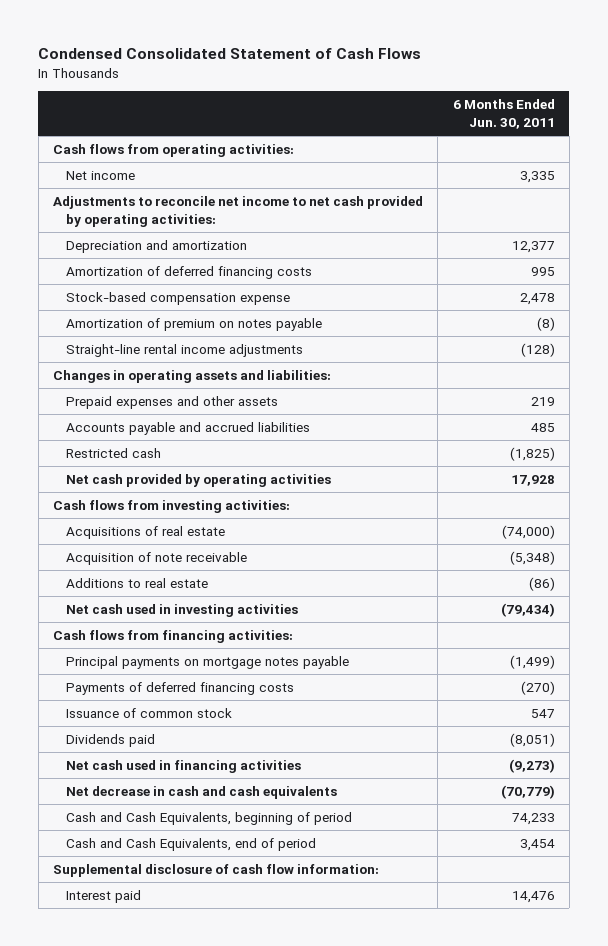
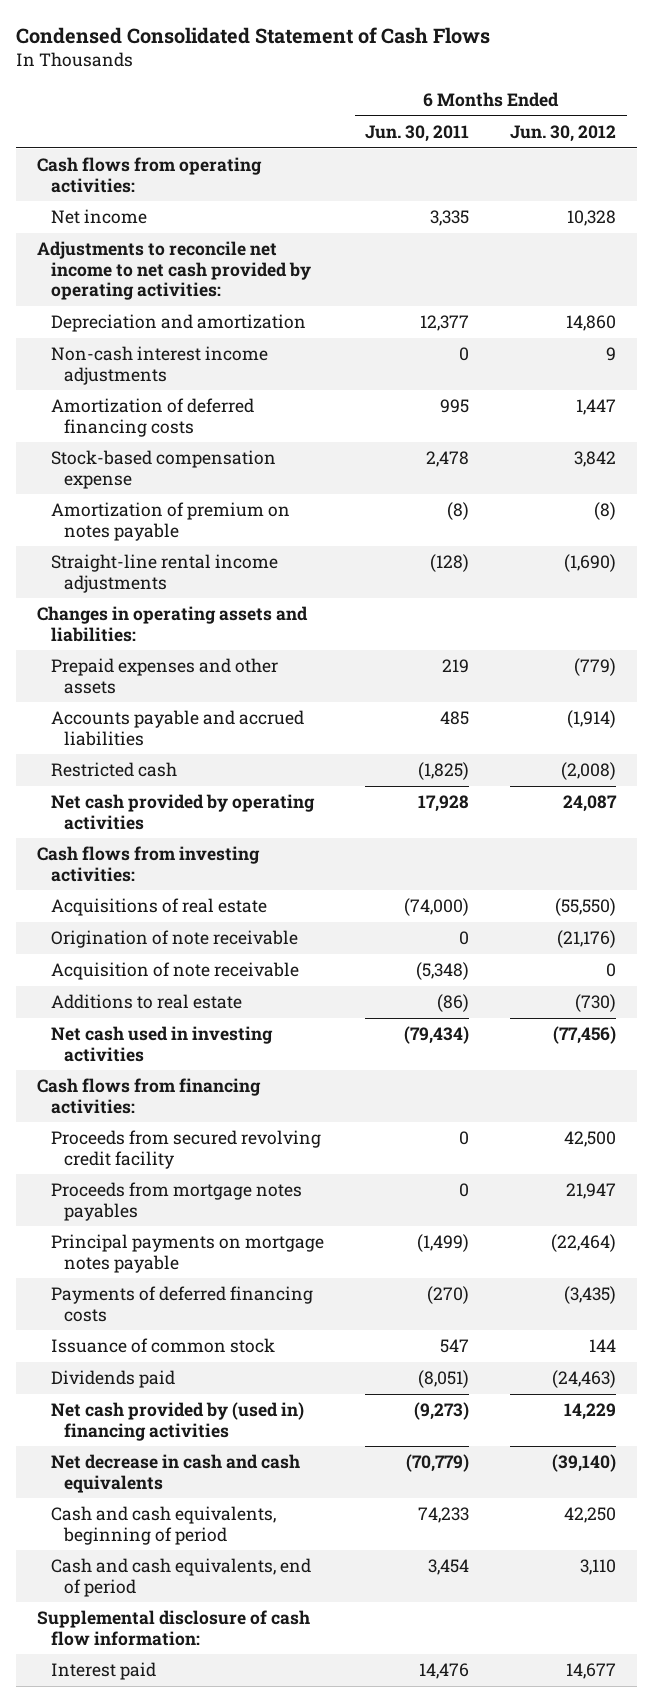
none -> [510,125,617,143] Jun. 30, 2012
none -> [50,346,268,385] Non-cash interest income adjustments
none -> [50,930,298,949] Origination of note receivable
none -> [50,1130,321,1169] Proceeds from secured revolving credit facility
none -> [50,1182,302,1221] Proceeds from mortgage notes payables
[65,759,301,773] Net cash used in financing activities -> [50,1402,304,1441] Net cash provided by (used in) financing activities
[65,811,352,825] Cash and Cash Equivalents, beginning of period -> [50,1506,276,1545] Cash and cash equivalents, beginning of period
[65,837,316,851] Cash and Cash Equivalents, end of period -> [50,1558,311,1597] Cash and cash equivalents, end of period

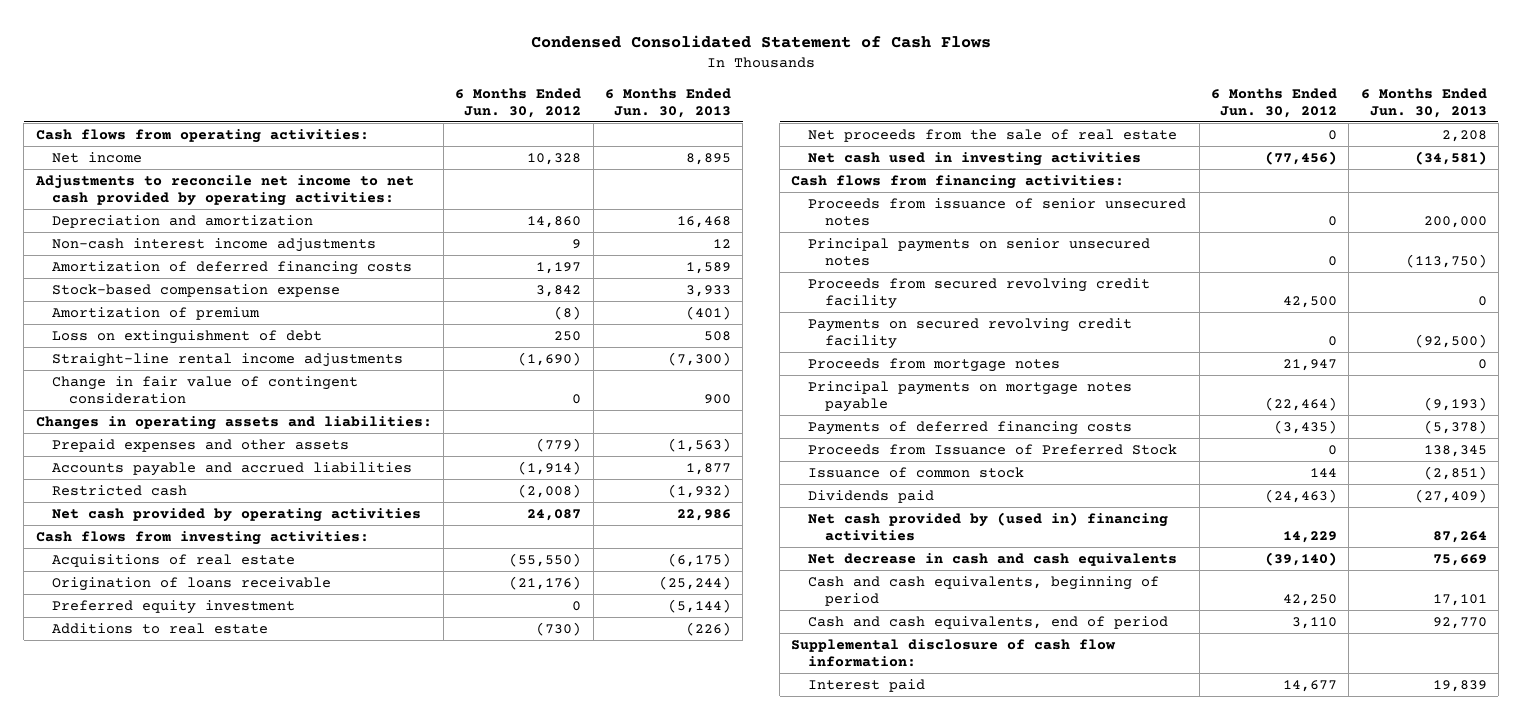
[364,125,469,143] Jun. 30, 2011 -> none
none -> [604,87,731,118] 6 Months Ended Jun. 30, 2013
[576,399,617,416] 1,447 -> [536,261,582,274] 1,197
[50,502,290,541] Amortization of premium on notes payable -> [52,306,261,320] Amortization of premium
none -> [52,329,323,344] Loss on extinguishment of debt
none -> [52,375,359,404] Change in fair value of contingent consideration
[50,962,299,981] Acquisition of note receivable -> none
[50,930,298,949] Origination of note receivable -> [52,576,332,591] Origination of loans receivable
none -> [52,599,296,614] Preferred equity investment
none -> [808,128,1178,142] Net proceeds from the sale of real estate
none -> [808,197,1187,226] Proceeds from issuance of senior unsecured notes
none -> [808,237,1151,266] Principal payments on senior unsecured notes
none -> [808,317,1133,349] Payments on secured revolving credit facility
[50,1182,302,1221] Proceeds from mortgage notes payables -> [808,357,1061,372] Proceeds from mortgage notes
none -> [808,443,1178,455] Proceeds from Issuance of Preferred Stock

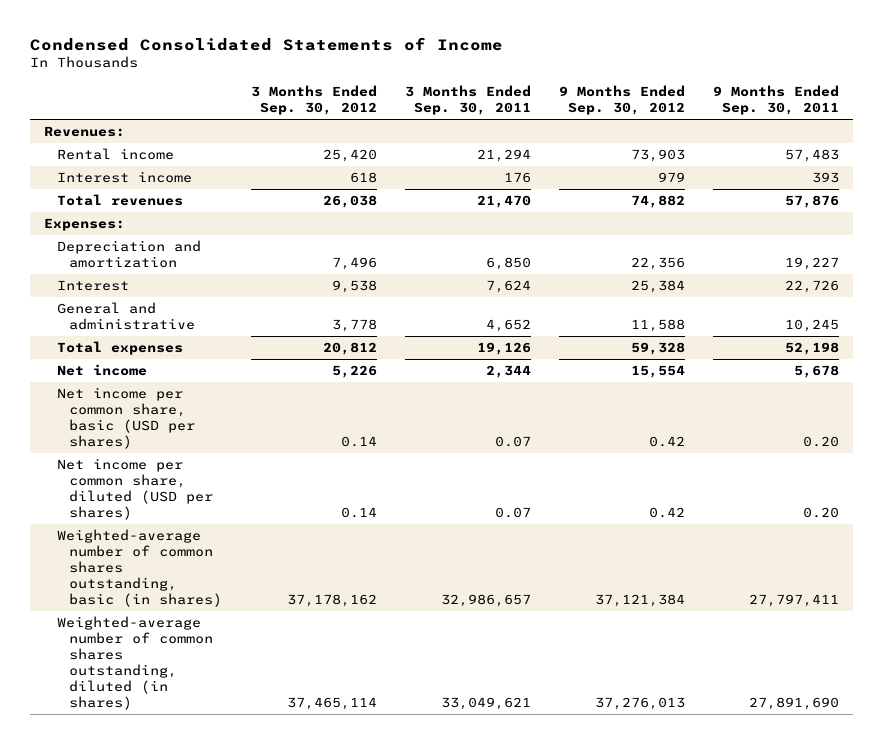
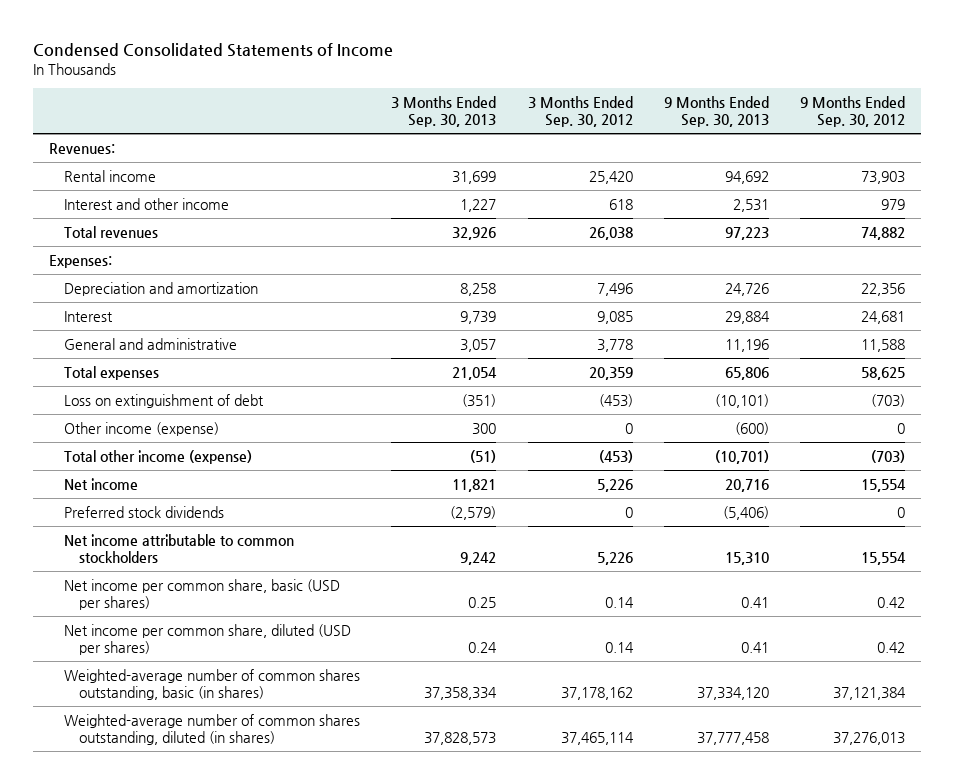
[404,84,531,115] 3 Months Ended Sep. 30, 2011 -> none
[713,84,840,115] 9 Months Ended Sep. 30, 2011 -> none
none -> [391,95,497,128] 3 Months Ended Sep. 30, 2013
none -> [664,95,770,128] 9 Months Ended Sep. 30, 2013
[56,171,192,184] Interest income -> [63,197,229,210] Interest and other income
[331,280,377,294] 9,538 -> [596,310,633,324] 9,085
[631,280,686,294] 25,384 -> [861,310,906,324] 24,681
[322,342,377,356] 20,812 -> [588,366,633,380] 20,359
[631,342,686,356] 59,328 -> [861,366,906,380] 58,625
none -> [63,393,264,408] Loss on extinguishment of debt
none -> [63,421,219,436] Other income (expense)
none -> [63,449,252,464] Total other income (expense)
none -> [63,505,224,518] Preferred stock dividends
none -> [63,533,294,564] Net income attributable to common stockholders

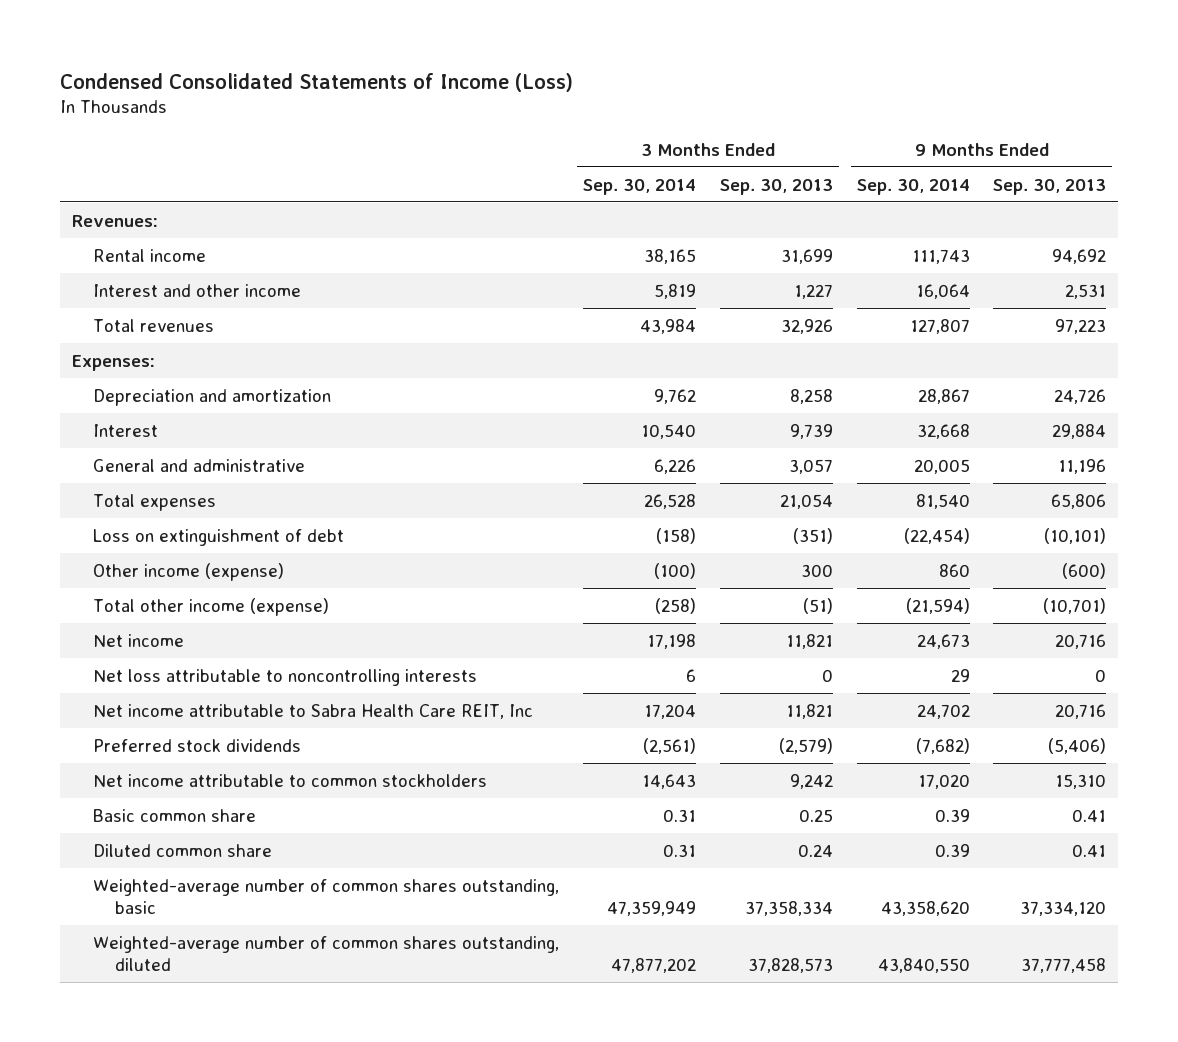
[33,42,394,57] Condensed Consolidated Statements of Income -> [59,72,573,92] Condensed Consolidated Statements of Income (Loss)
[527,95,633,128] 3 Months Ended Sep. 30, 2012 -> none
[800,95,906,128] 9 Months Ended Sep. 30, 2012 -> none
none -> [583,178,697,195] Sep. 30, 2014
none -> [856,178,970,195] Sep. 30, 2014
none -> [93,668,478,686] Net loss attributable to noncontrolling interests
none -> [93,703,534,719] Net income attributable to Sabra Health Care REIT, Inc
[63,578,340,611] Net income per common share, basic (USD per shares) -> [93,808,257,822] Basic common share
[63,623,351,656] Net income per common share, diluted (USD per shares) -> [93,843,273,857] Diluted common share
[63,668,360,701] Weighted-average number of common shares outstanding, basic (in shares) -> [93,878,560,914] Weighted-average number of common shares outstanding, basic
[63,713,360,746] Weighted-average number of common shares outstanding, diluted (in shares) -> [93,935,560,971] Weighted-average number of common shares outstanding, diluted

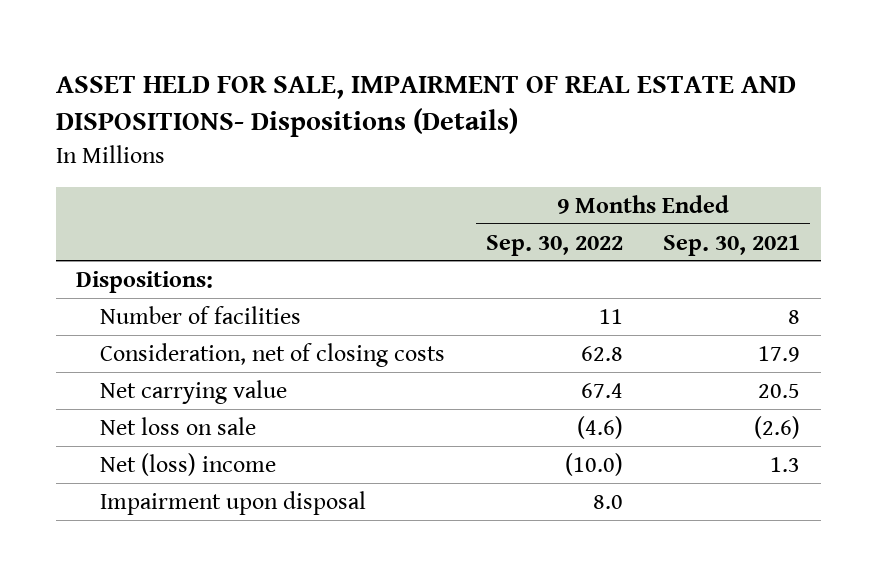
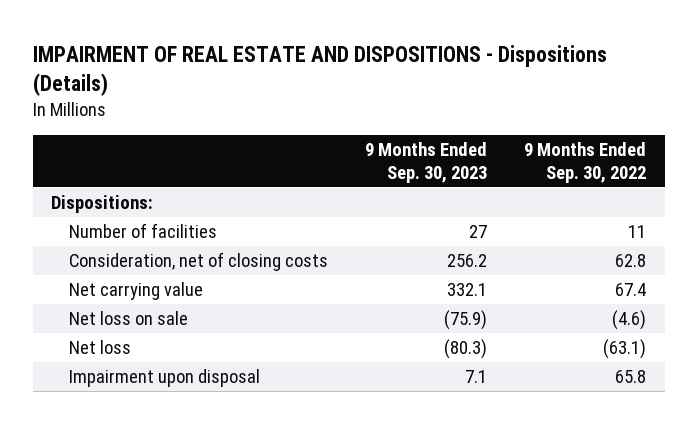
[55,76,796,138] ASSET HELD FOR SALE, IMPAIRMENT OF REAL ESTATE AND DISPOSITIONS- Dispositions (Details) -> [32,44,607,96] IMPAIRMENT OF REAL ESTATE AND DISPOSITIONS - Dispositions (Details)
[663,234,801,256] Sep. 30, 2021 -> none
none -> [365,142,488,184] 9 Months Ended Sep. 30, 2023
[100,452,277,476] Net (loss) income -> [69,340,132,355] Net loss
[564,452,623,476] (10.0) -> [603,339,647,360] (63.1)
[592,494,623,509] 8.0 -> [615,370,647,384] 65.8

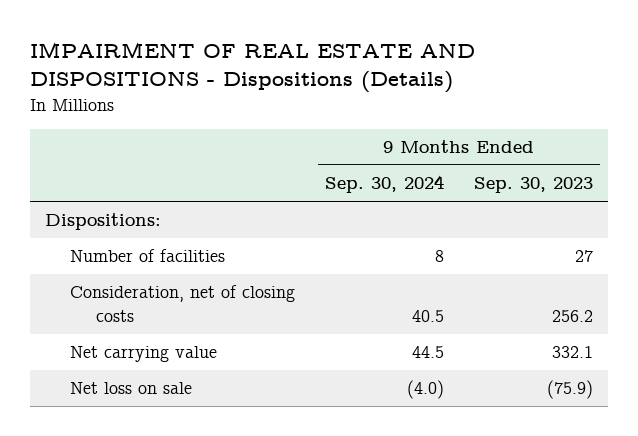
[524,142,647,184] 9 Months Ended Sep. 30, 2022 -> none
none -> [325,175,445,194] Sep. 30, 2024
[69,340,132,355] Net loss -> none
[69,369,261,388] Impairment upon disposal -> none

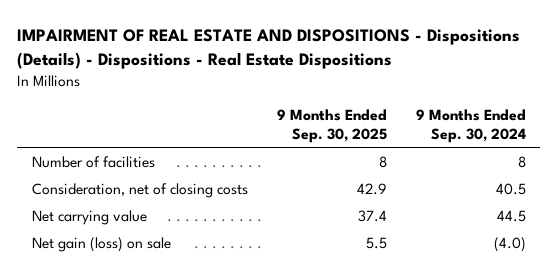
[30,42,476,94] IMPAIRMENT OF REAL ESTATE AND DISPOSITIONS - Dispositions (Details) -> [17,29,521,70] IMPAIRMENT OF REAL ESTATE AND DISPOSITIONS - Dispositions (Details) - Dispositions - Real Estate Dispositions
[473,177,593,194] Sep. 30, 2023 -> none
none -> [276,109,387,143] 9 Months Ended Sep. 30, 2025
[45,213,162,231] Dispositions: -> none
[70,382,193,395] Net loss on sale -> [31,236,171,252] Net gain (loss) on sale

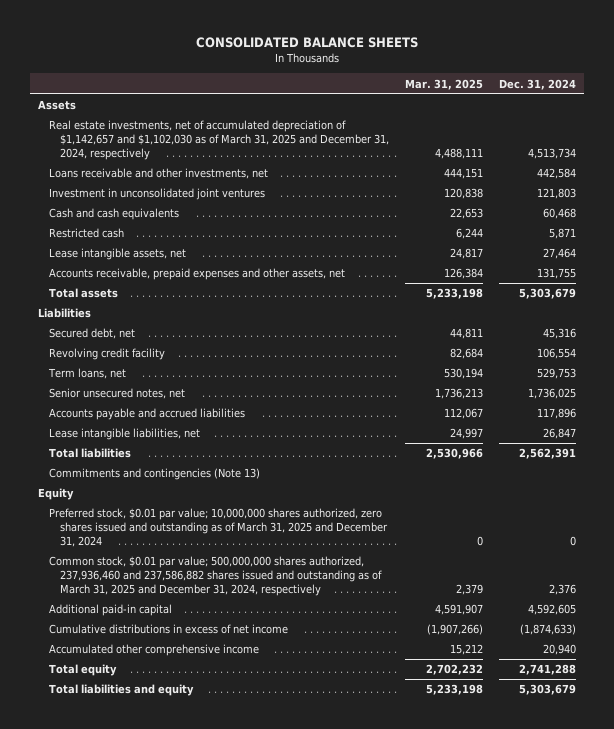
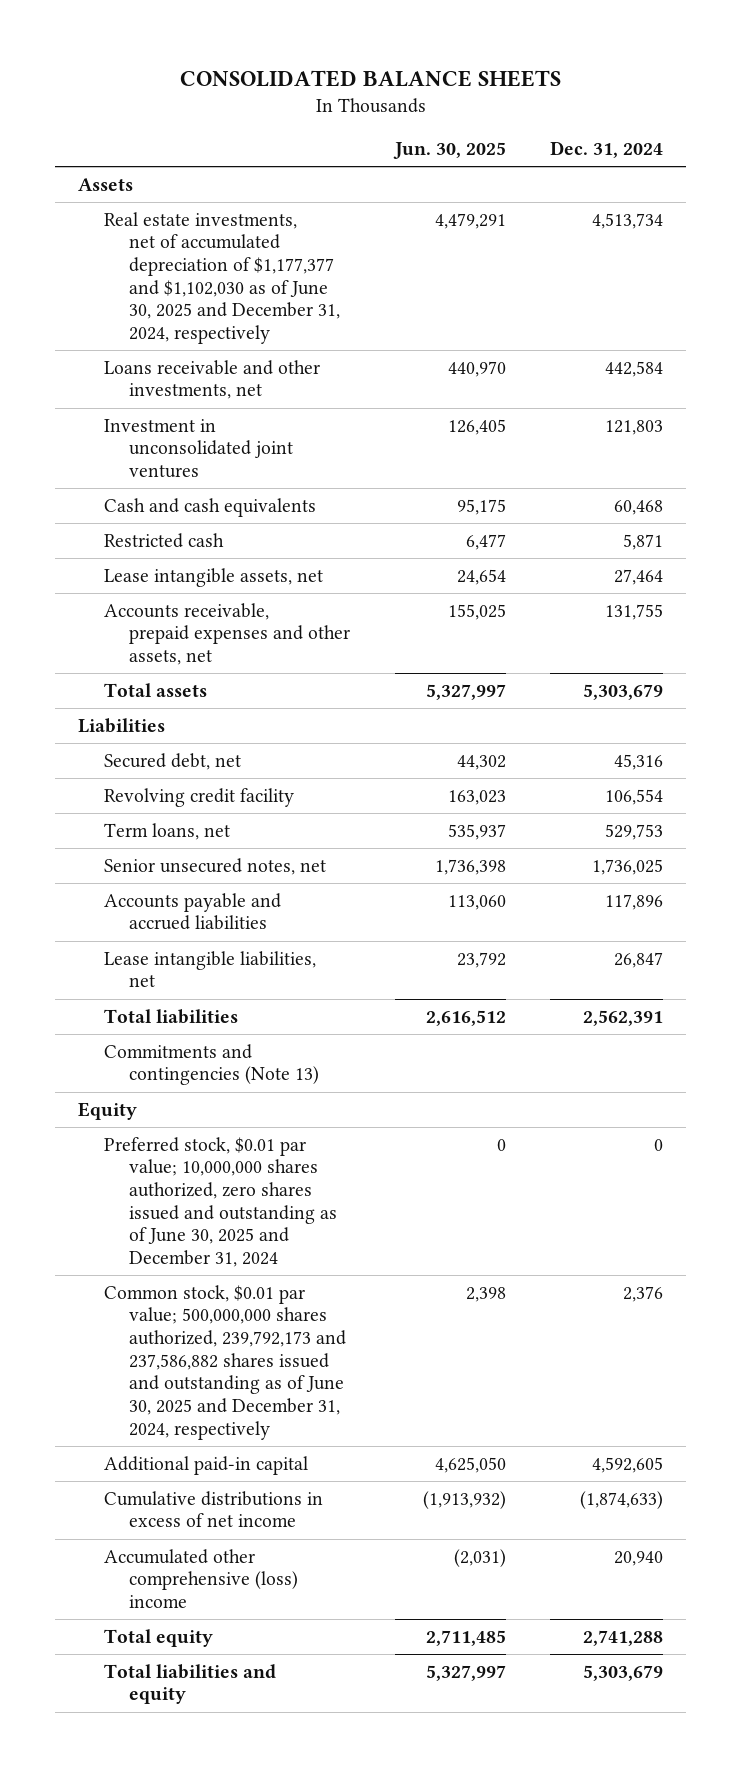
[405,78,484,90] Mar. 31, 2025 -> none
none -> [392,142,506,160] Jun. 30, 2025
[48,120,389,161] Real estate investments, net of accumulated depreciation of $1,142,657 and $1,102,030 as of March 31, 2025 and December 31, 2024, respectively -> [103,211,341,345] Real estate investments, net of accumulated depreciation of $1,177,377 and $1,102,030 as of June 30, 2025 and December 31, 2024, respectively
[48,508,388,548] Preferred stock, $0.01 par value; 10,000,000 shares authorized, zero shares issued and outstanding as of March 31, 2025 and December 31, 2024 -> [103,1136,338,1268] Preferred stock, $0.01 par value; 10,000,000 shares authorized, zero shares issued and outstanding as of June 30, 2025 and December 31, 2024
[48,556,382,597] Common stock, $0.01 par value; 500,000,000 shares authorized, 237,936,460 and 237,586,882 shares issued and outstanding as of March 31, 2025 and December 31, 2024, respectively -> [103,1284,347,1440] Common stock, $0.01 par value; 500,000,000 shares authorized, 239,792,173 and 237,586,882 shares issued and outstanding as of June 30, 2025 and December 31, 2024, respectively
[48,644,259,657] Accumulated other comprehensive income -> [103,1548,299,1609] Accumulated other comprehensive (loss) income

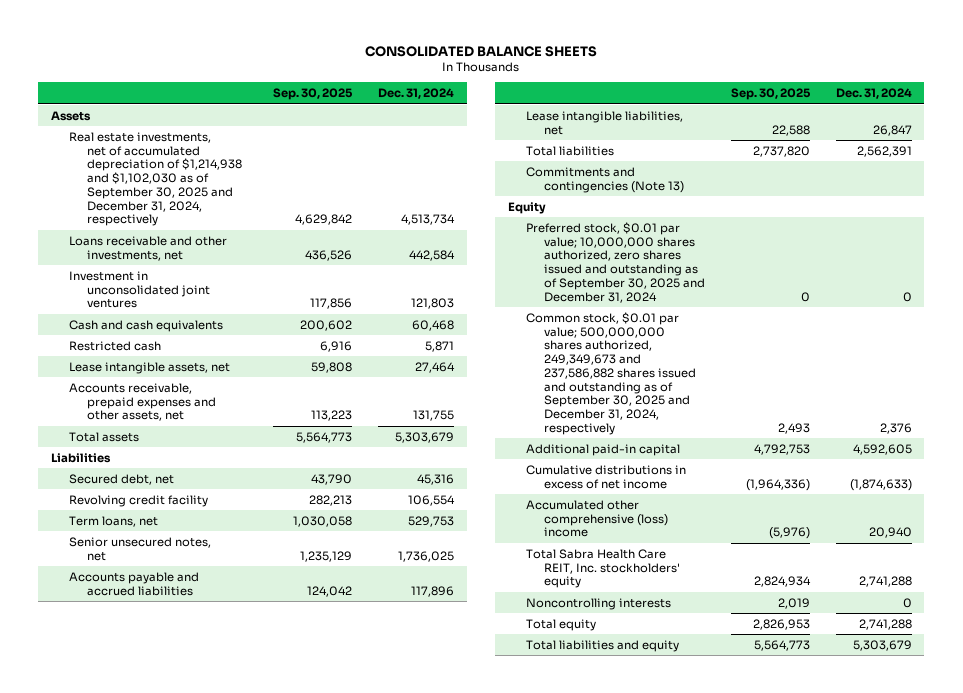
[392,142,506,160] Jun. 30, 2025 -> none
none -> [273,88,354,101] Sep. 30, 2025
[103,211,341,345] Real estate investments, net of accumulated depreciation of $1,177,377 and $1,102,030 as of June 30, 2025 and December 31, 2024, respectively -> [68,131,242,227] Real estate investments, net of accumulated depreciation of $1,214,938 and $1,102,030 as of September 30, 2025 and December 31, 2024, respectively
[103,1136,338,1268] Preferred stock, $0.01 par value; 10,000,000 shares authorized, zero shares issued and outstanding as of June 30, 2025 and December 31, 2024 -> [526,221,705,303] Preferred stock, $0.01 par value; 10,000,000 shares authorized, zero shares issued and outstanding as of September 30, 2025 and December 31, 2024
[103,1284,347,1440] Common stock, $0.01 par value; 500,000,000 shares authorized, 239,792,173 and 237,586,882 shares issued and outstanding as of June 30, 2025 and December 31, 2024, respectively -> [526,311,696,435] Common stock, $0.01 par value; 500,000,000 shares authorized, 249,349,673 and 237,586,882 shares issued and outstanding as of September 30, 2025 and December 31, 2024, respectively
none -> [526,548,680,589] Total Sabra Health Care REIT, Inc. stockholders' equity
none -> [526,597,672,610] Noncontrolling interests

